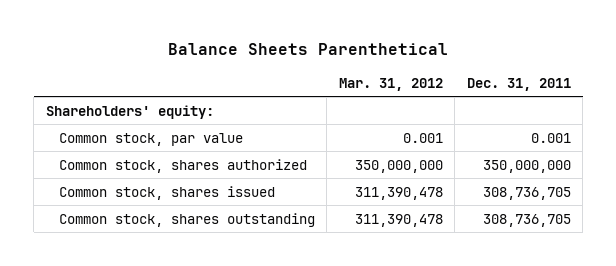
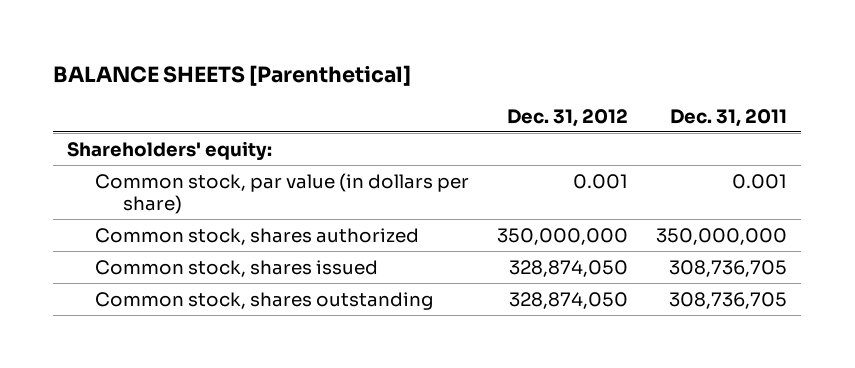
[168,43,449,56] Balance Sheets Parenthetical -> [53,64,412,86] BALANCE SHEETS [Parenthetical]
[338,77,443,91] Mar. 31, 2012 -> none
none -> [507,108,629,127] Dec. 31, 2012
[58,132,243,146] Common stock, par value -> [95,172,470,214] Common stock, par value (in dollars per share)

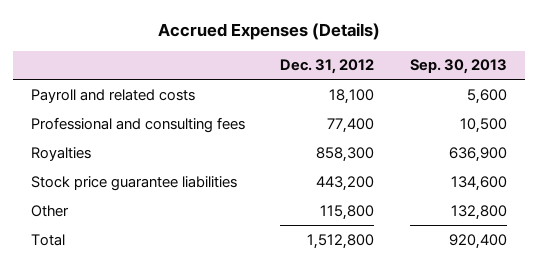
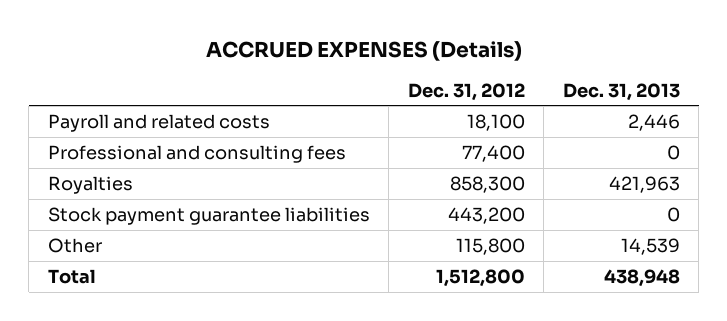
[157,23,380,41] Accrued Expenses (Details) -> [205,40,522,61] ACCRUED EXPENSES (Details)
[409,59,507,75] Sep. 30, 2013 -> none
none -> [562,82,680,101] Dec. 31, 2013
[30,175,237,191] Stock price guarantee liabilities -> [47,206,370,225] Stock payment guarantee liabilities

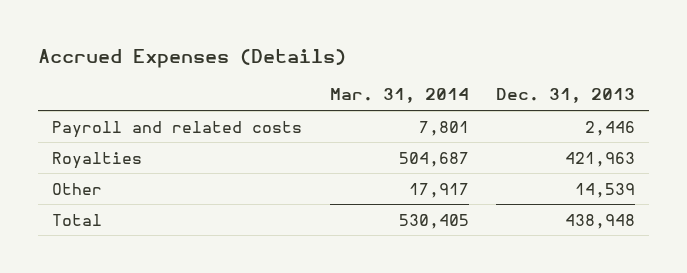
[205,40,522,61] ACCRUED EXPENSES (Details) -> [38,48,347,68] Accrued Expenses (Details)
[407,82,525,101] Dec. 31, 2012 -> none
none -> [329,88,469,104] Mar. 31, 2014
[47,144,346,163] Professional and consulting fees -> none
[47,206,370,225] Stock payment guarantee liabilities -> none

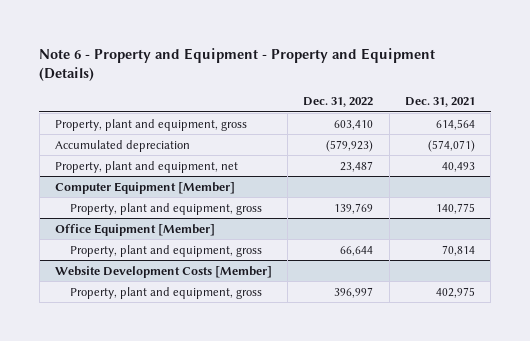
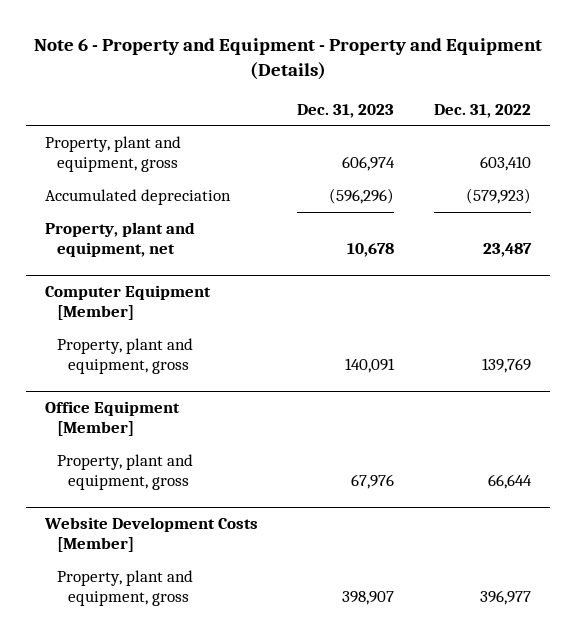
[404,97,475,108] Dec. 31, 2021 -> none
none -> [297,103,395,118] Dec. 31, 2023
[334,286,374,298] 396,997 -> [479,590,531,606] 396,977

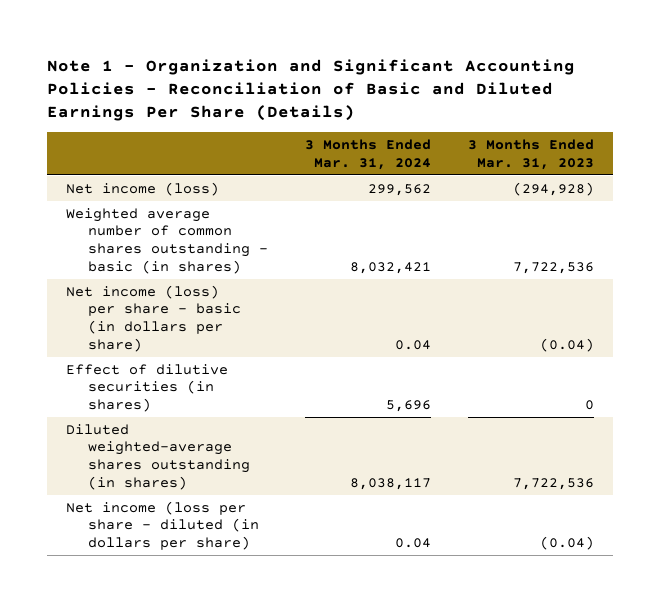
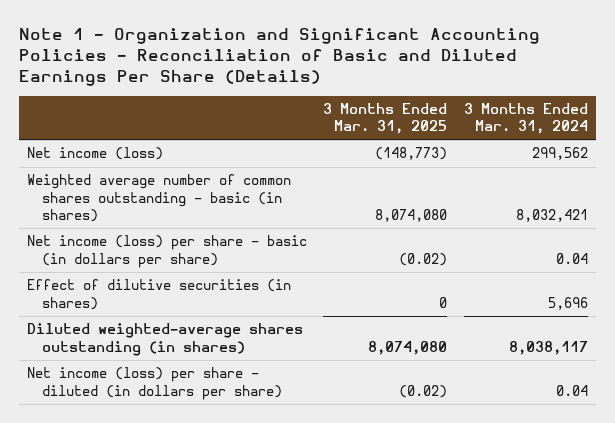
[468,139,595,170] 3 Months Ended Mar. 31, 2023 -> none
none -> [323,102,448,135] 3 Months Ended Mar. 31, 2025
[65,500,259,551] Net income (loss per share - diluted (in dollars per share) -> [26,367,282,400] Net income (loss) per share - diluted (in dollars per share)

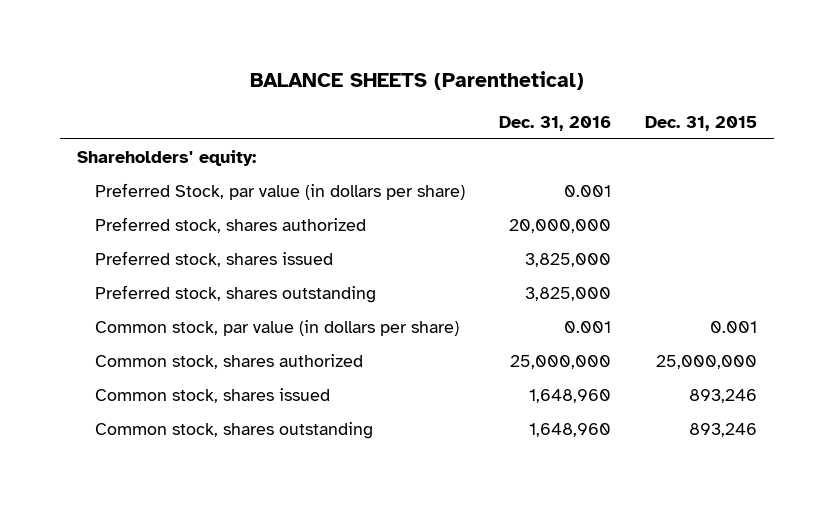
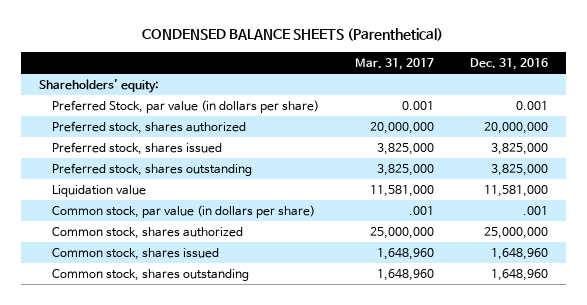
[249,71,584,91] BALANCE SHEETS (Parenthetical) -> [142,28,444,42] CONDENSED BALANCE SHEETS (Parenthetical)
[645,116,758,132] Dec. 31, 2015 -> none
none -> [354,57,434,70] Mar. 31, 2017
none -> [51,185,146,198] Liquidation value
[564,320,612,333] 0.001 -> [523,206,549,216] .001

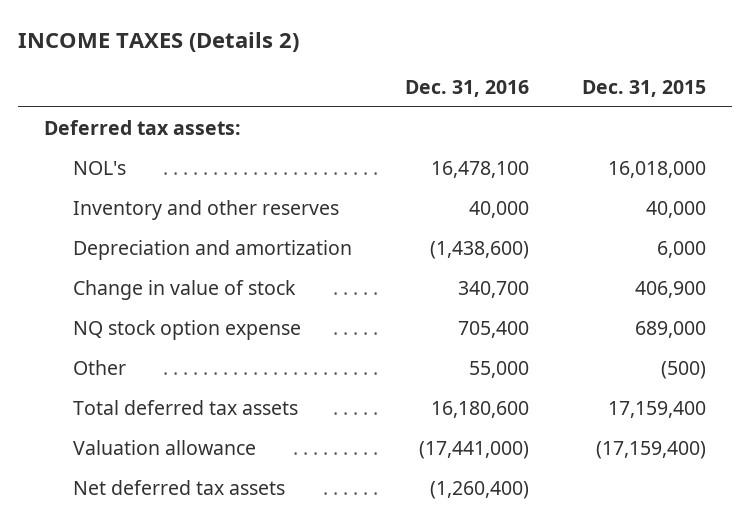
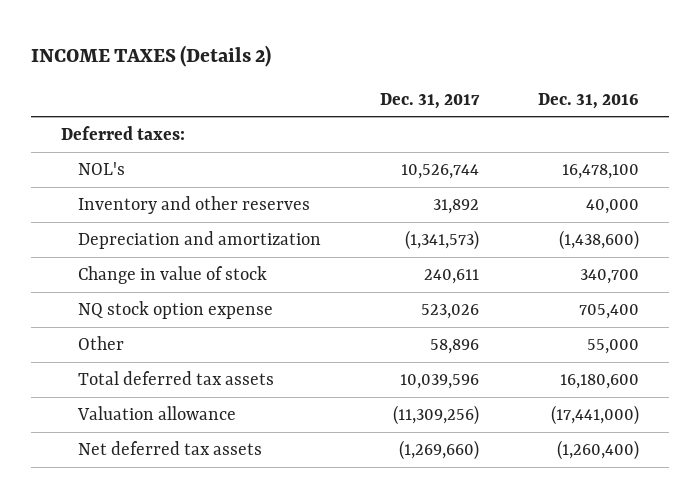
[581,79,706,97] Dec. 31, 2015 -> none
none -> [380,92,481,109] Dec. 31, 2017
[44,119,242,135] Deferred tax assets: -> [60,126,185,141] Deferred taxes:

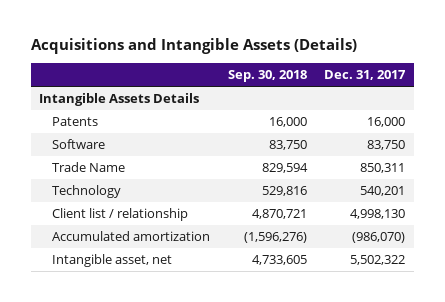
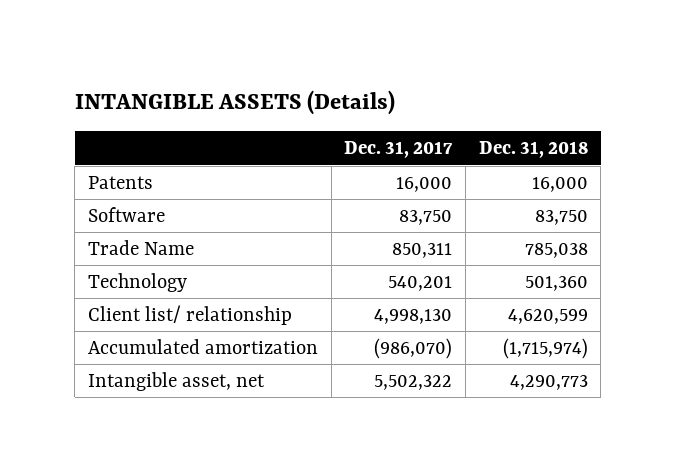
[30,38,357,55] Acquisitions and Intangible Assets (Details) -> [74,90,395,116] INTANGIBLE ASSETS (Details)
[227,69,307,82] Sep. 30, 2018 -> none
none -> [478,141,588,159] Dec. 31, 2018
[39,93,200,107] Intangible Assets Details -> none
[52,208,189,222] Client list / relationship -> [88,304,293,325] Client list/ relationship

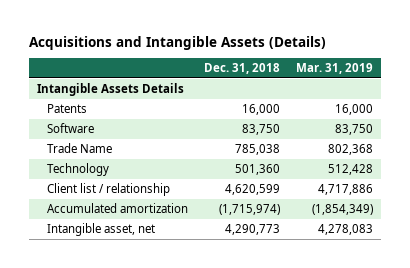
[74,90,395,116] INTANGIBLE ASSETS (Details) -> [28,35,326,50] Acquisitions and Intangible Assets (Details)
[344,141,454,159] Dec. 31, 2017 -> none
none -> [296,63,374,75] Mar. 31, 2019
none -> [36,83,184,97] Intangible Assets Details
[88,304,293,325] Client list/ relationship -> [47,183,171,197] Client list / relationship

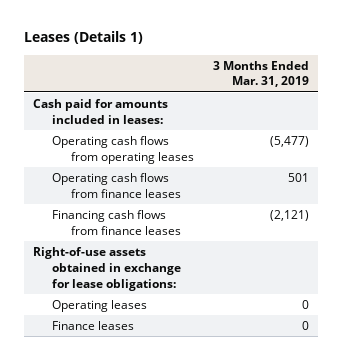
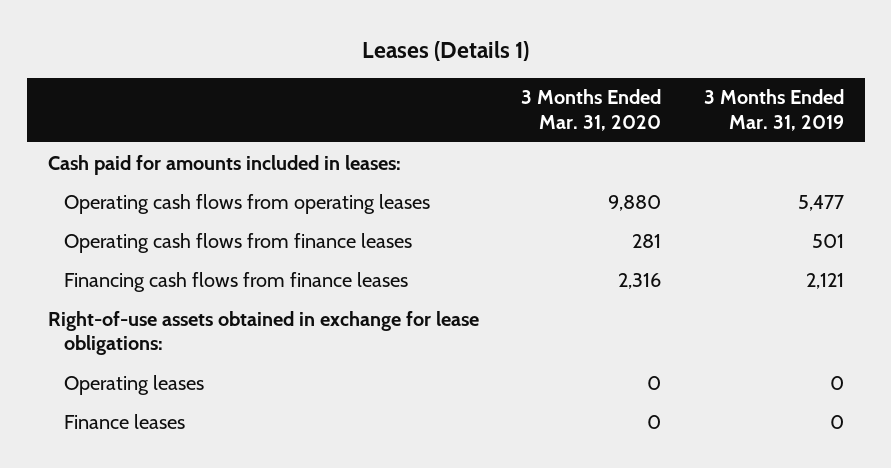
none -> [521,89,662,131] 3 Months Ended Mar. 31, 2020
[269,135,309,147] (5,477) -> [797,194,844,211] 5,477
[269,209,309,221] (2,121) -> [805,272,844,289] 2,121

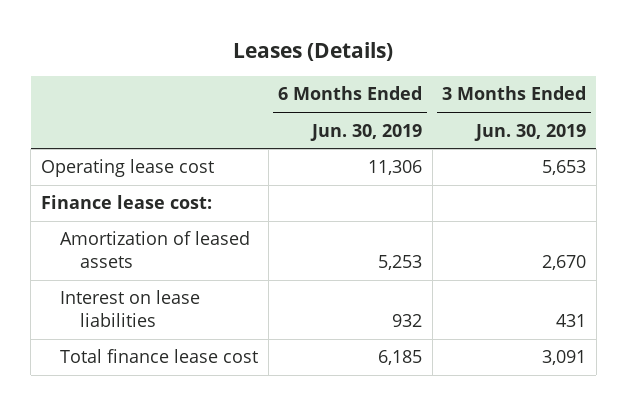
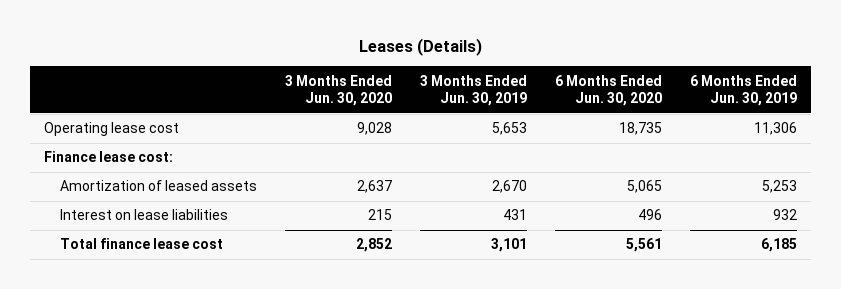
none -> [285,74,393,107] 3 Months Ended Jun. 30, 2020
none -> [555,74,663,107] 6 Months Ended Jun. 30, 2020
[542,350,587,366] 3,091 -> [491,238,528,253] 3,101

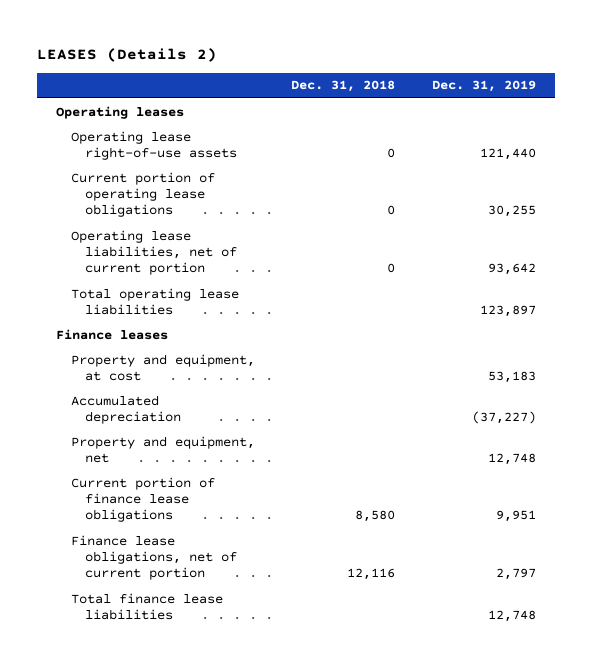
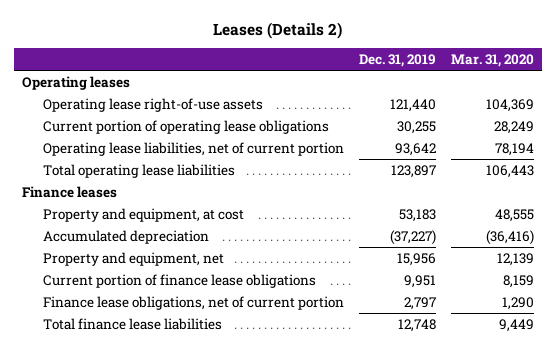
[37,47,218,62] LEASES (Details 2) -> [212,21,342,39] Leases (Details 2)
[291,80,396,93] Dec. 31, 2018 -> none
none -> [451,53,535,67] Mar. 31, 2020
[488,452,537,465] 12,748 -> [396,252,436,266] 15,956

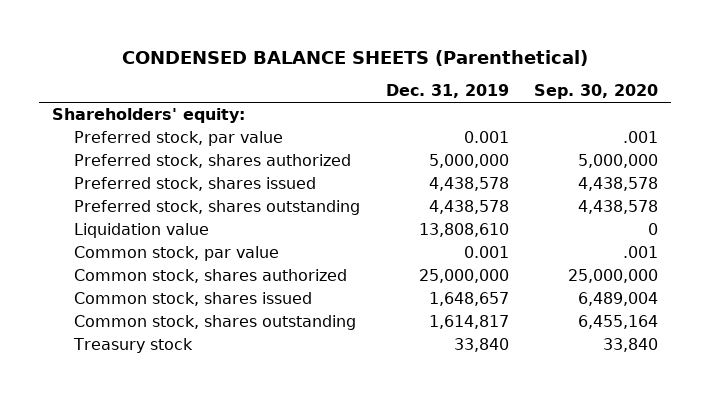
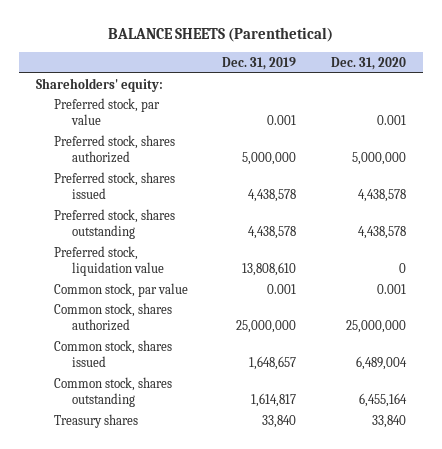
[122,49,589,66] CONDENSED BALANCE SHEETS (Parenthetical) -> [107,26,333,42] BALANCE SHEETS (Parenthetical)
[534,84,659,100] Sep. 30, 2020 -> none
none -> [330,56,406,70] Dec. 31, 2020
[74,223,210,239] Liquidation value -> [53,245,164,276] Preferred stock, liquidation value
[73,338,194,354] Treasury stock -> [53,413,138,428] Treasury shares

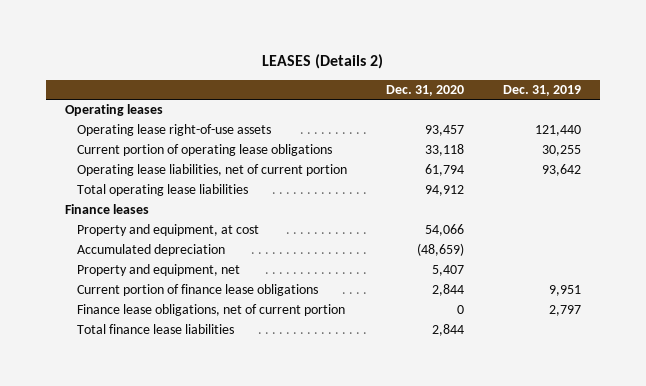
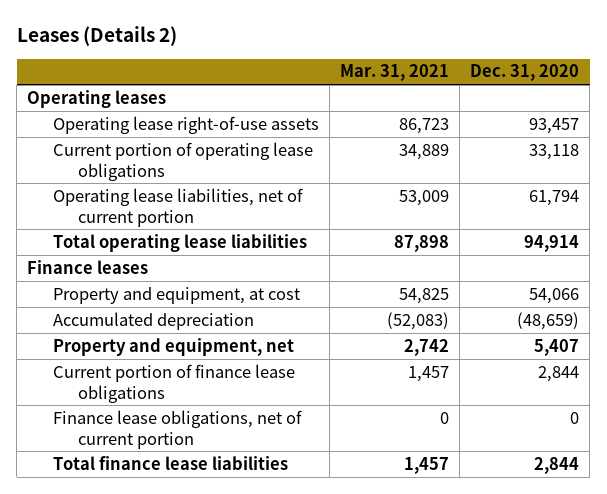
[261,54,383,70] LEASES (Details 2) -> [16,26,177,47] Leases (Details 2)
[502,84,581,96] Dec. 31, 2019 -> none
none -> [339,64,449,82] Mar. 31, 2021
[425,185,465,197] 94,912 -> [524,234,580,252] 94,914

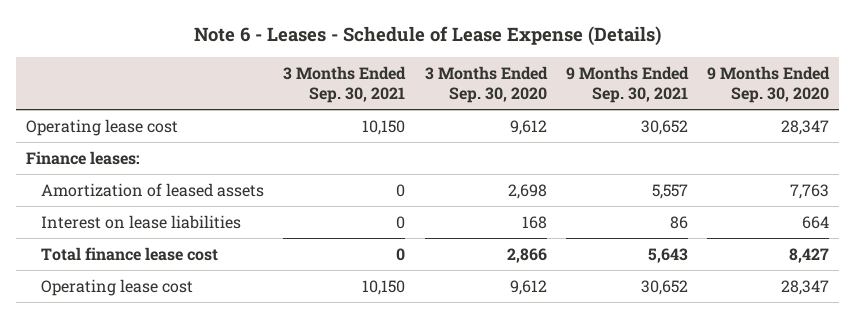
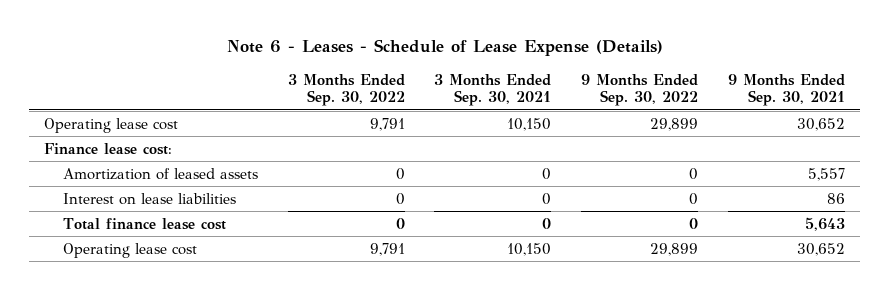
[424,66,548,104] 3 Months Ended Sep. 30, 2020 -> none
[707,66,831,104] 9 Months Ended Sep. 30, 2020 -> none
none -> [287,73,405,107] 3 Months Ended Sep. 30, 2022
none -> [581,73,699,107] 9 Months Ended Sep. 30, 2022
[25,150,140,165] Finance leases: -> [43,142,172,155] Finance lease cost:

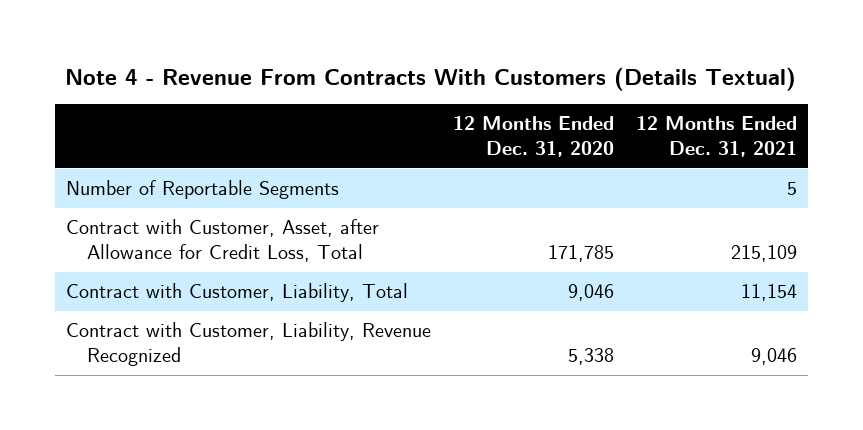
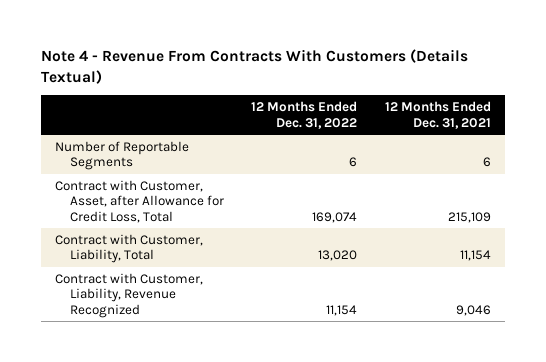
[452,116,614,158] 12 Months Ended Dec. 31, 2020 -> none
none -> [251,101,358,129] 12 Months Ended Dec. 31, 2022
[786,182,797,196] 5 -> [483,157,492,168] 6

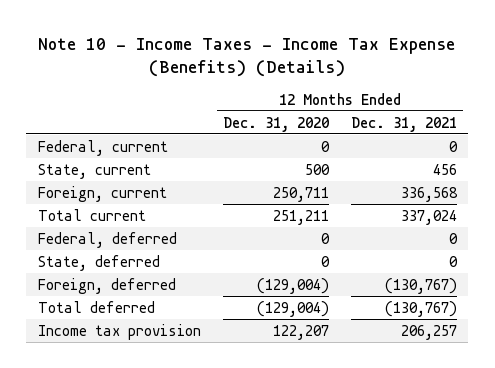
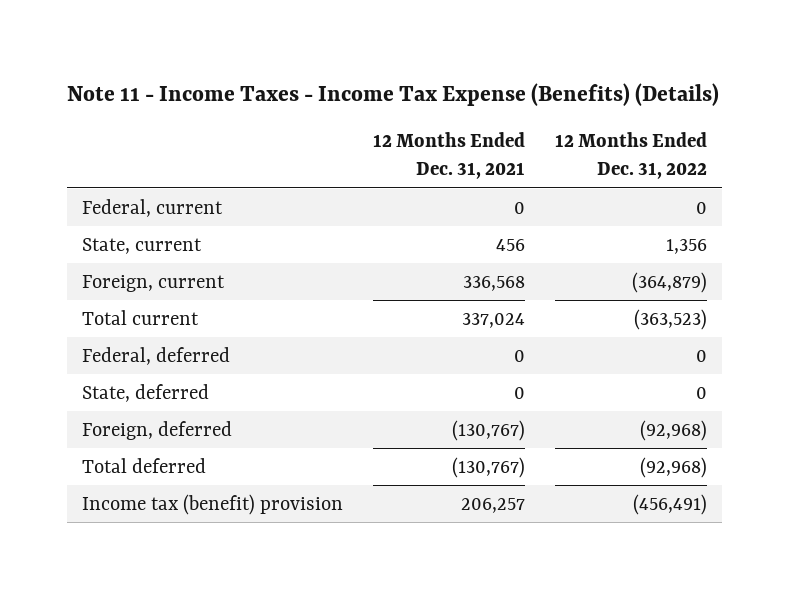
[38,37,456,78] Note 10 - Income Taxes - Income Tax Expense (Benefits) (Details) -> [66,82,719,106] Note 11 - Income Taxes - Income Tax Expense (Benefits) (Details)
[222,116,329,132] Dec. 31, 2020 -> none
none -> [554,132,707,180] 12 Months Ended Dec. 31, 2022
[37,323,201,340] Income tax provision -> [81,493,343,515] Income tax (benefit) provision

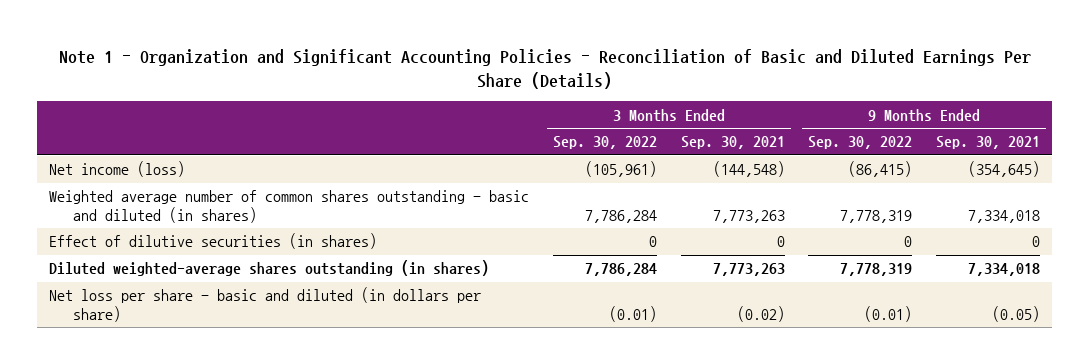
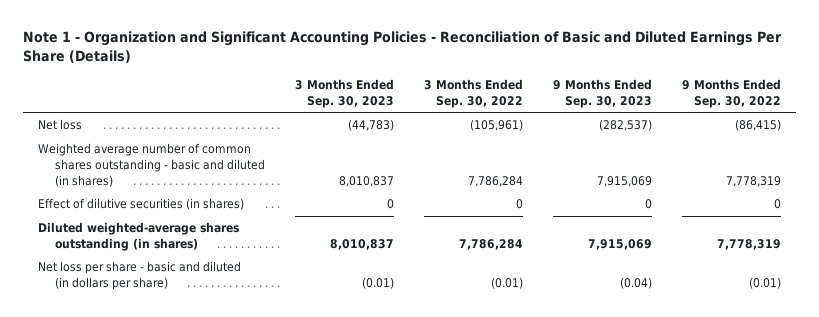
[680,136,785,150] Sep. 30, 2021 -> none
[936,136,1041,150] Sep. 30, 2021 -> none
none -> [294,79,394,108] 3 Months Ended Sep. 30, 2023
none -> [553,79,653,108] 9 Months Ended Sep. 30, 2023
[49,161,186,178] Net income (loss) -> [38,119,83,131] Net loss

